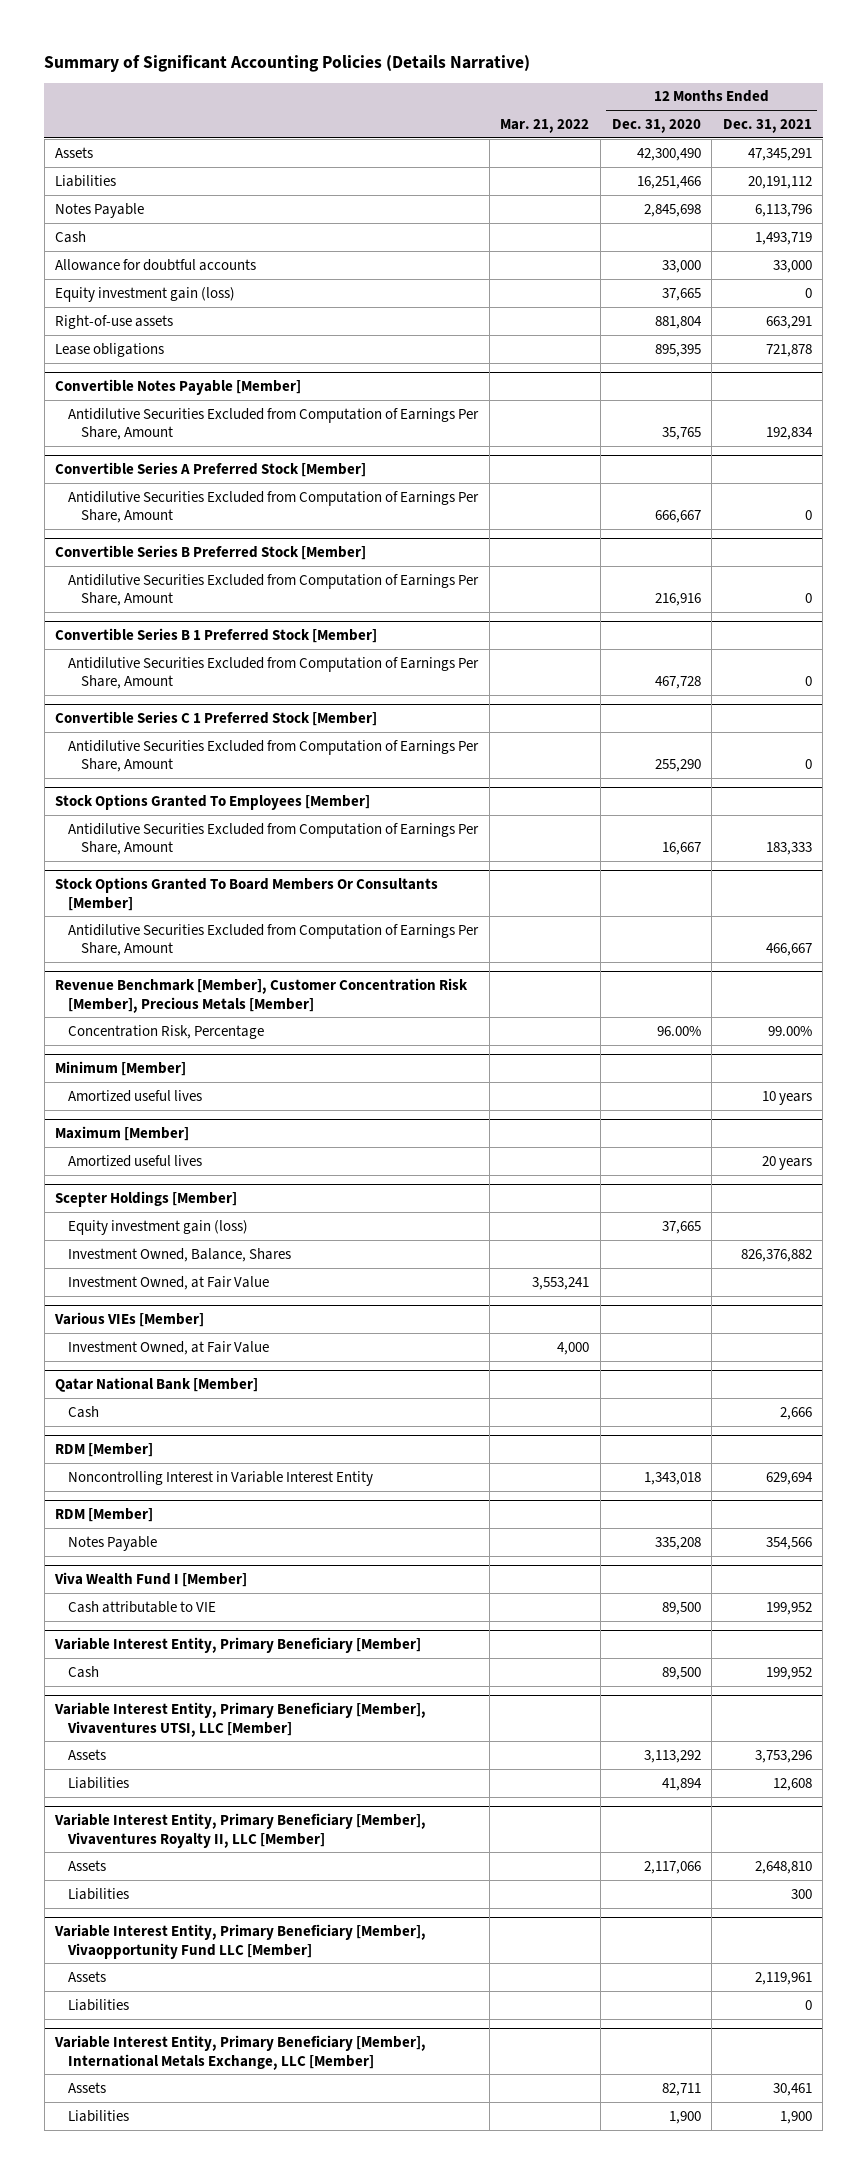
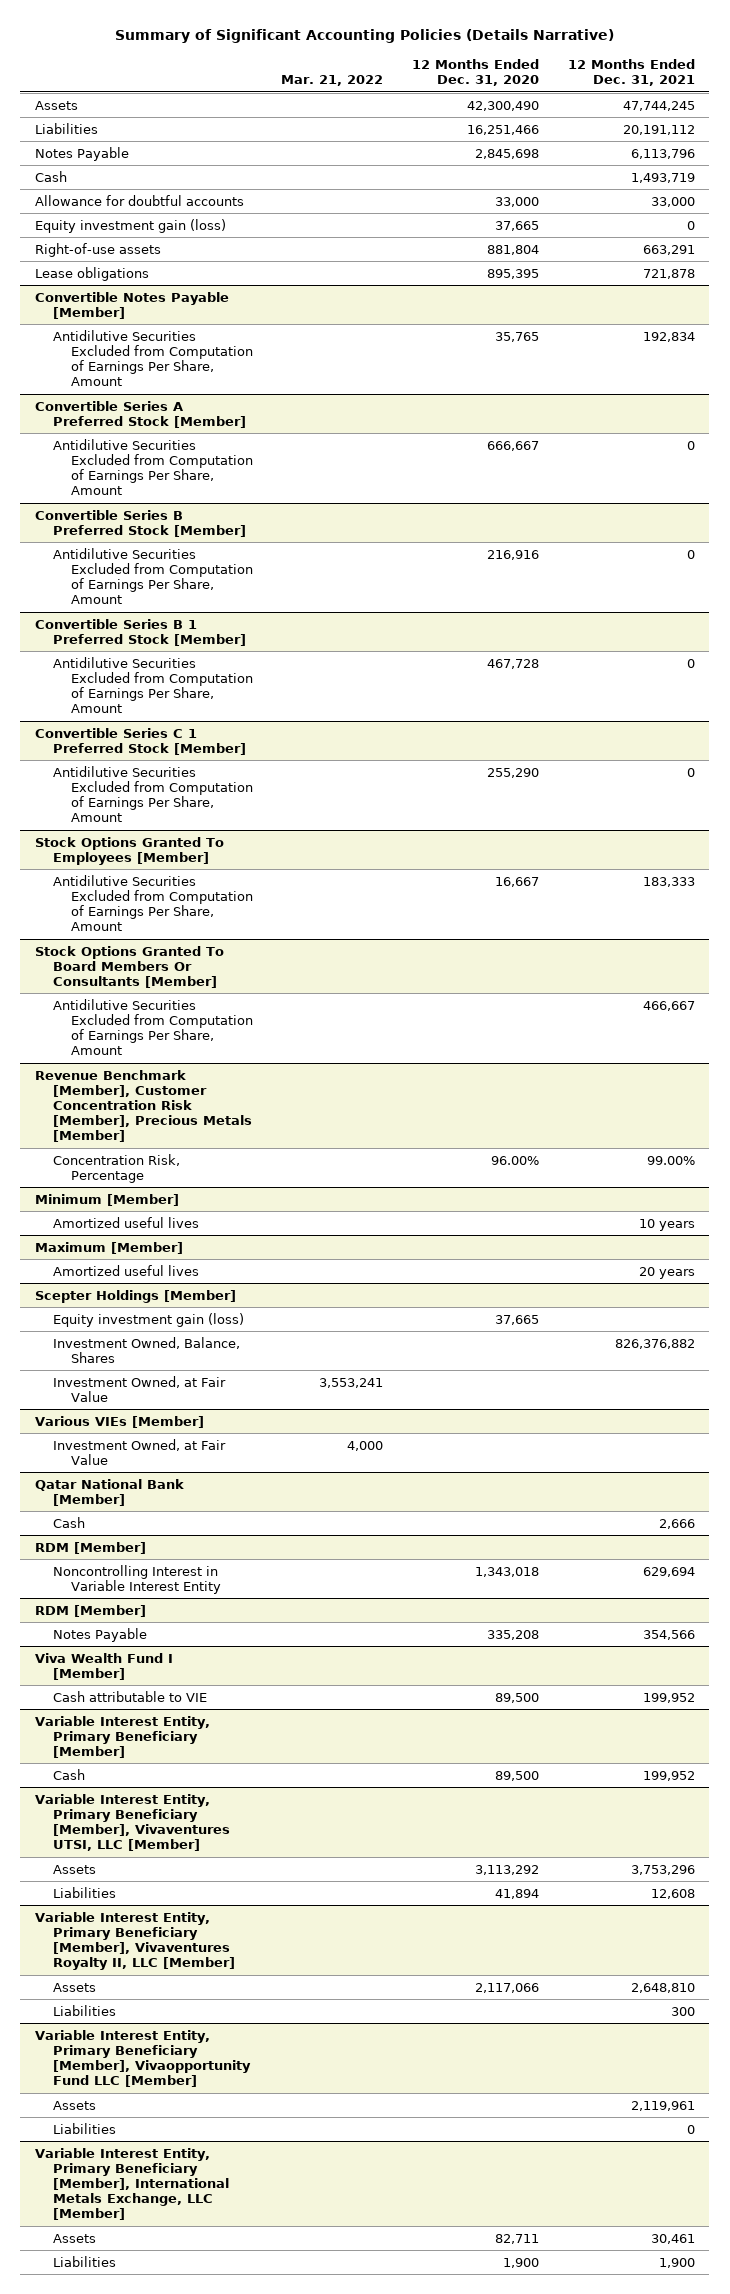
[747,147,812,161] 47,345,291 -> [622,100,695,111] 47,744,245

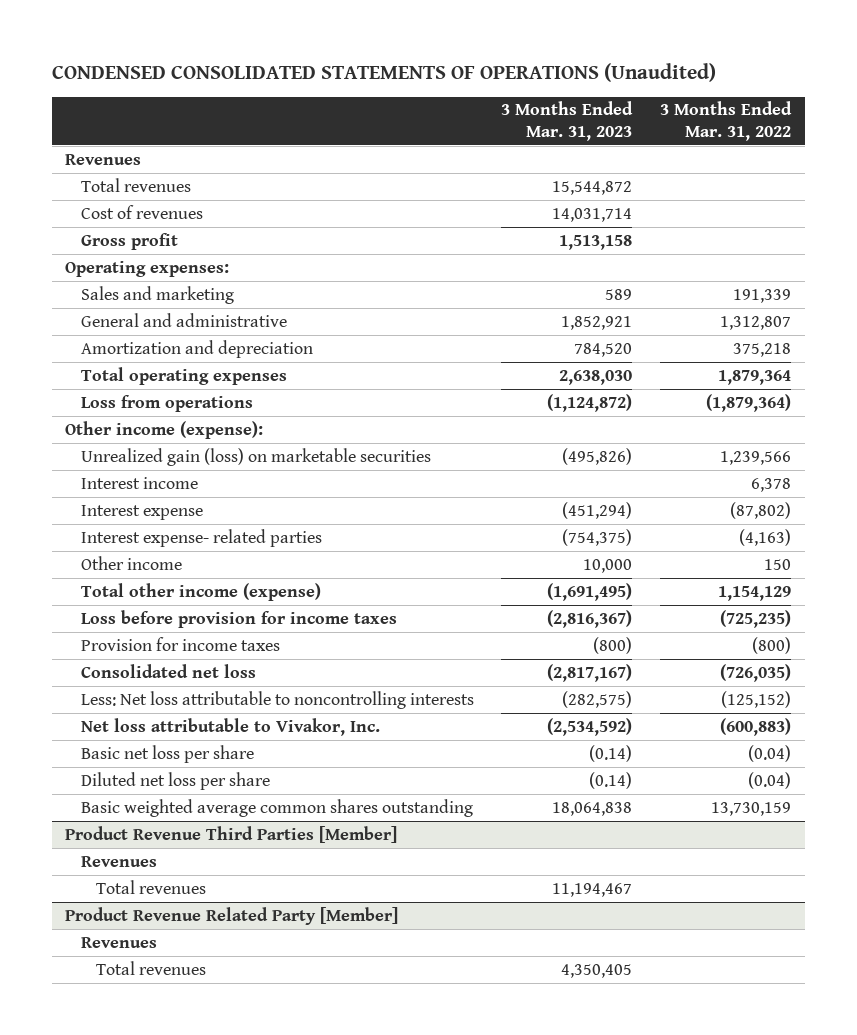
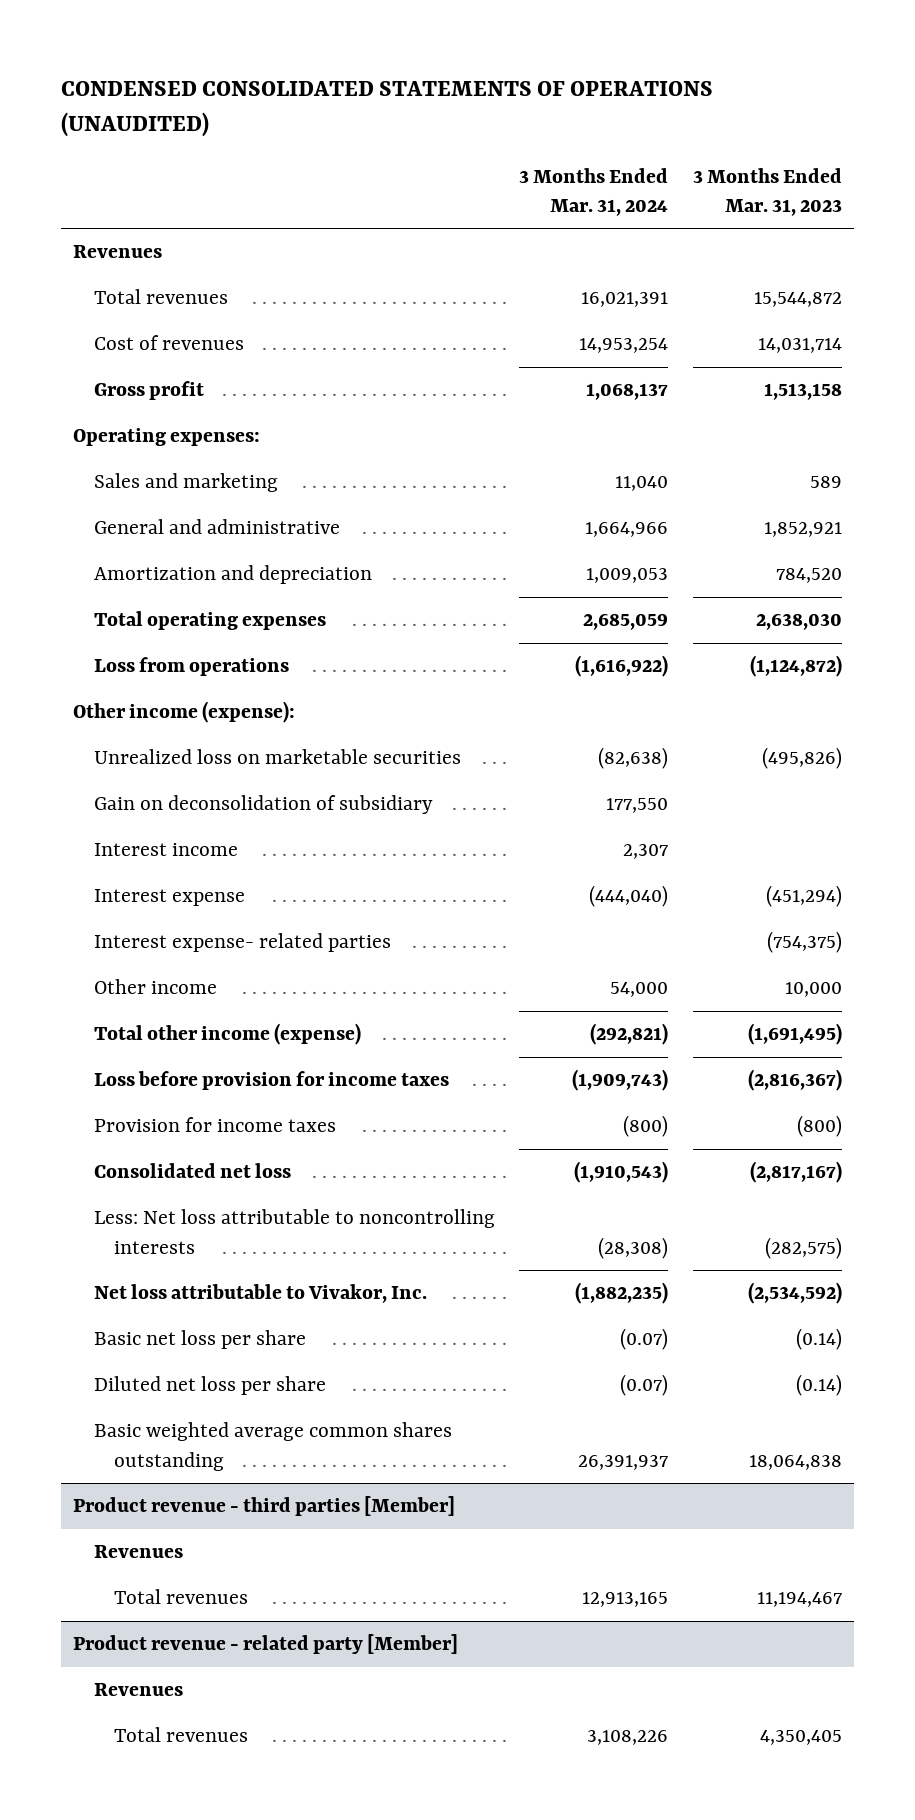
[51,62,716,82] CONDENSED CONSOLIDATED STATEMENTS OF OPERATIONS (Unaudited) -> [60,80,713,137] CONDENSED CONSOLIDATED STATEMENTS OF OPERATIONS (UNAUDITED)
[660,101,793,141] 3 Months Ended Mar. 31, 2022 -> none
none -> [519,167,669,216] 3 Months Ended Mar. 31, 2024
[80,447,431,466] Unrealized gain (loss) on marketable securities -> [93,749,461,765] Unrealized loss on marketable securities
none -> [93,795,433,815] Gain on deconsolidation of subsidiary
[65,825,398,843] Product Revenue Third Parties [Member] -> [73,1496,456,1517] Product revenue - third parties [Member]
[65,906,399,925] Product Revenue Related Party [Member] -> [73,1634,459,1655] Product revenue - related party [Member]

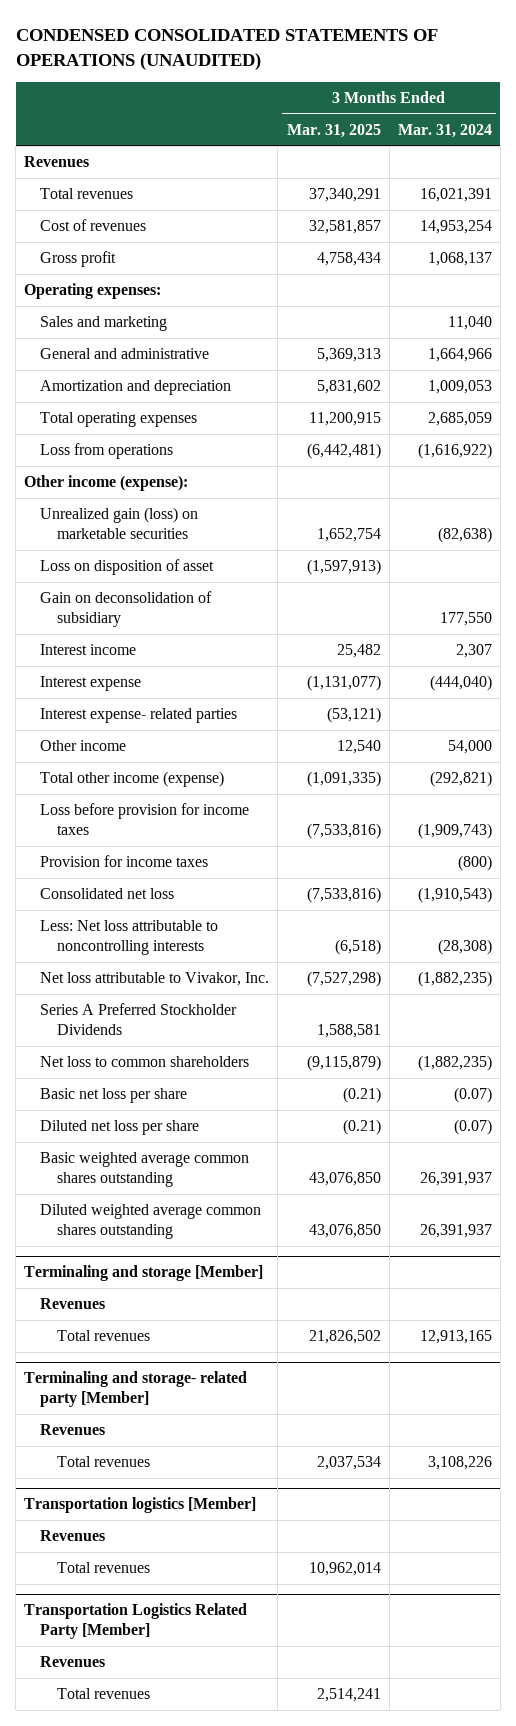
[692,167,842,216] 3 Months Ended Mar. 31, 2023 -> none
none -> [286,123,381,138] Mar. 31, 2025
[93,749,461,765] Unrealized loss on marketable securities -> [40,507,199,540] Unrealized gain (loss) on marketable securities
none -> [40,559,215,576] Loss on disposition of asset
none -> [40,1003,238,1036] Series A Preferred Stockholder Dividends
none -> [40,1056,250,1068] Net loss to common shareholders
[73,1496,456,1517] Product revenue - third parties [Member] -> none
none -> [40,1204,262,1240] Diluted weighted average common shares outstanding
none -> [24,1265,264,1282] Terminaling and storage [Member]
[73,1634,459,1655] Product revenue - related party [Member] -> none
none -> [24,1371,248,1408] Terminaling and storage- related party [Member]
none -> [24,1497,257,1514] Transportation logistics [Member]
none -> [40,1530,106,1542] Revenues
none -> [56,1562,150,1574] Total revenues
none -> [24,1603,248,1640] Transportation Logistics Related Party [Member]
none -> [40,1656,106,1668] Revenues
none -> [56,1688,150,1700] Total revenues

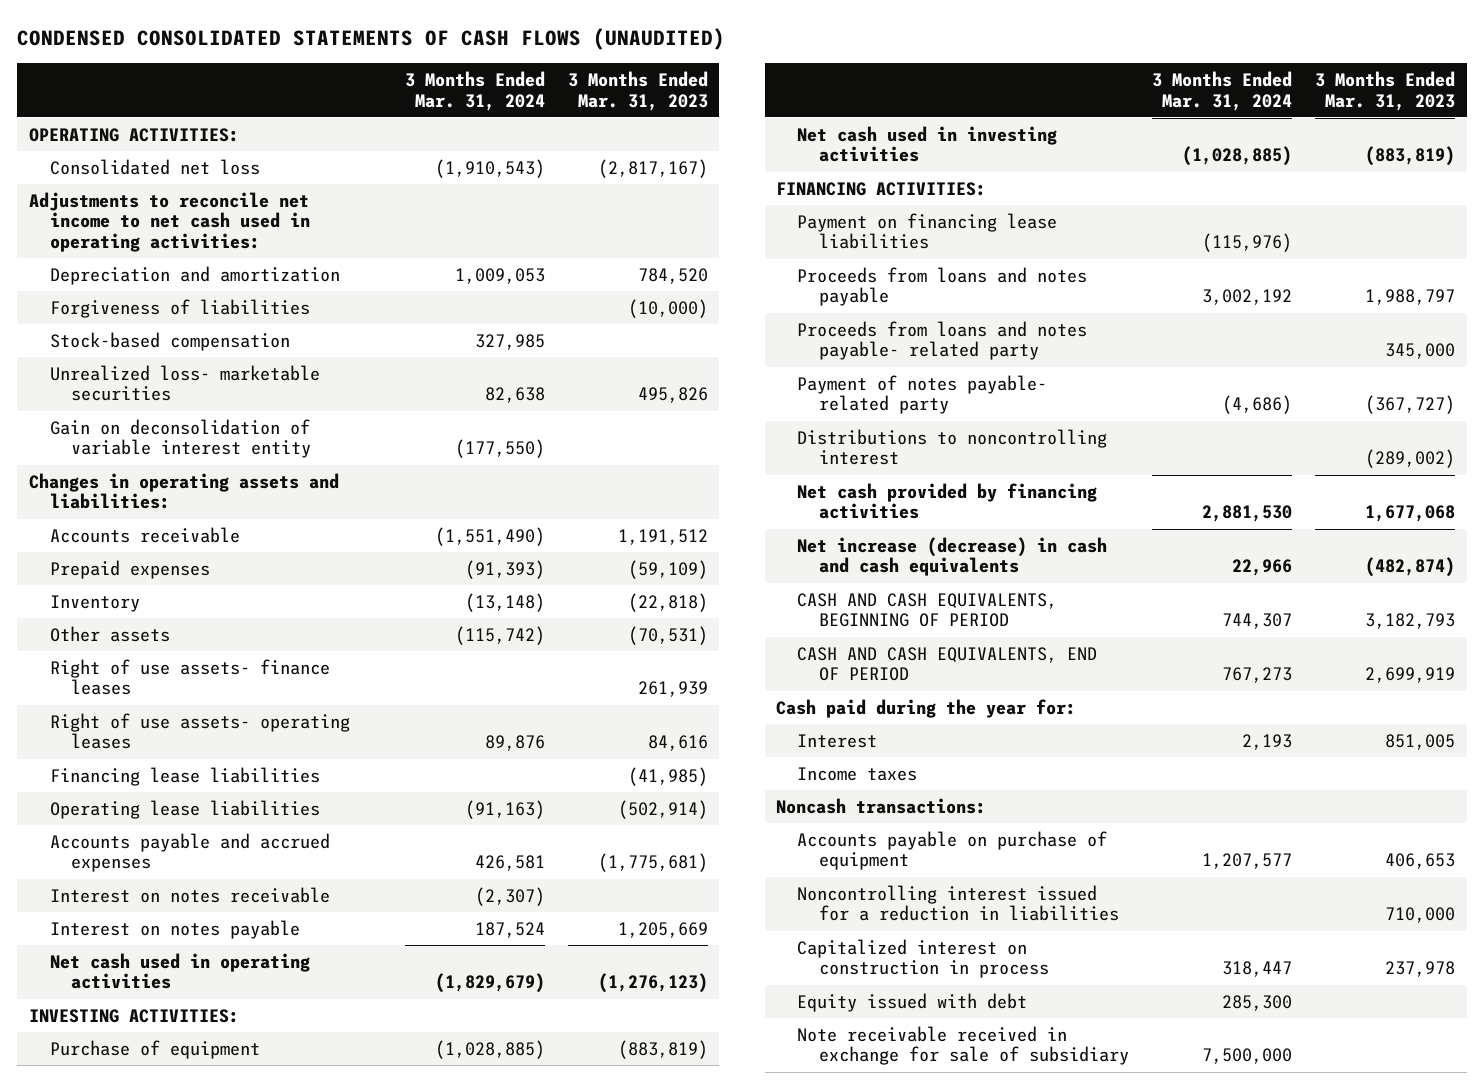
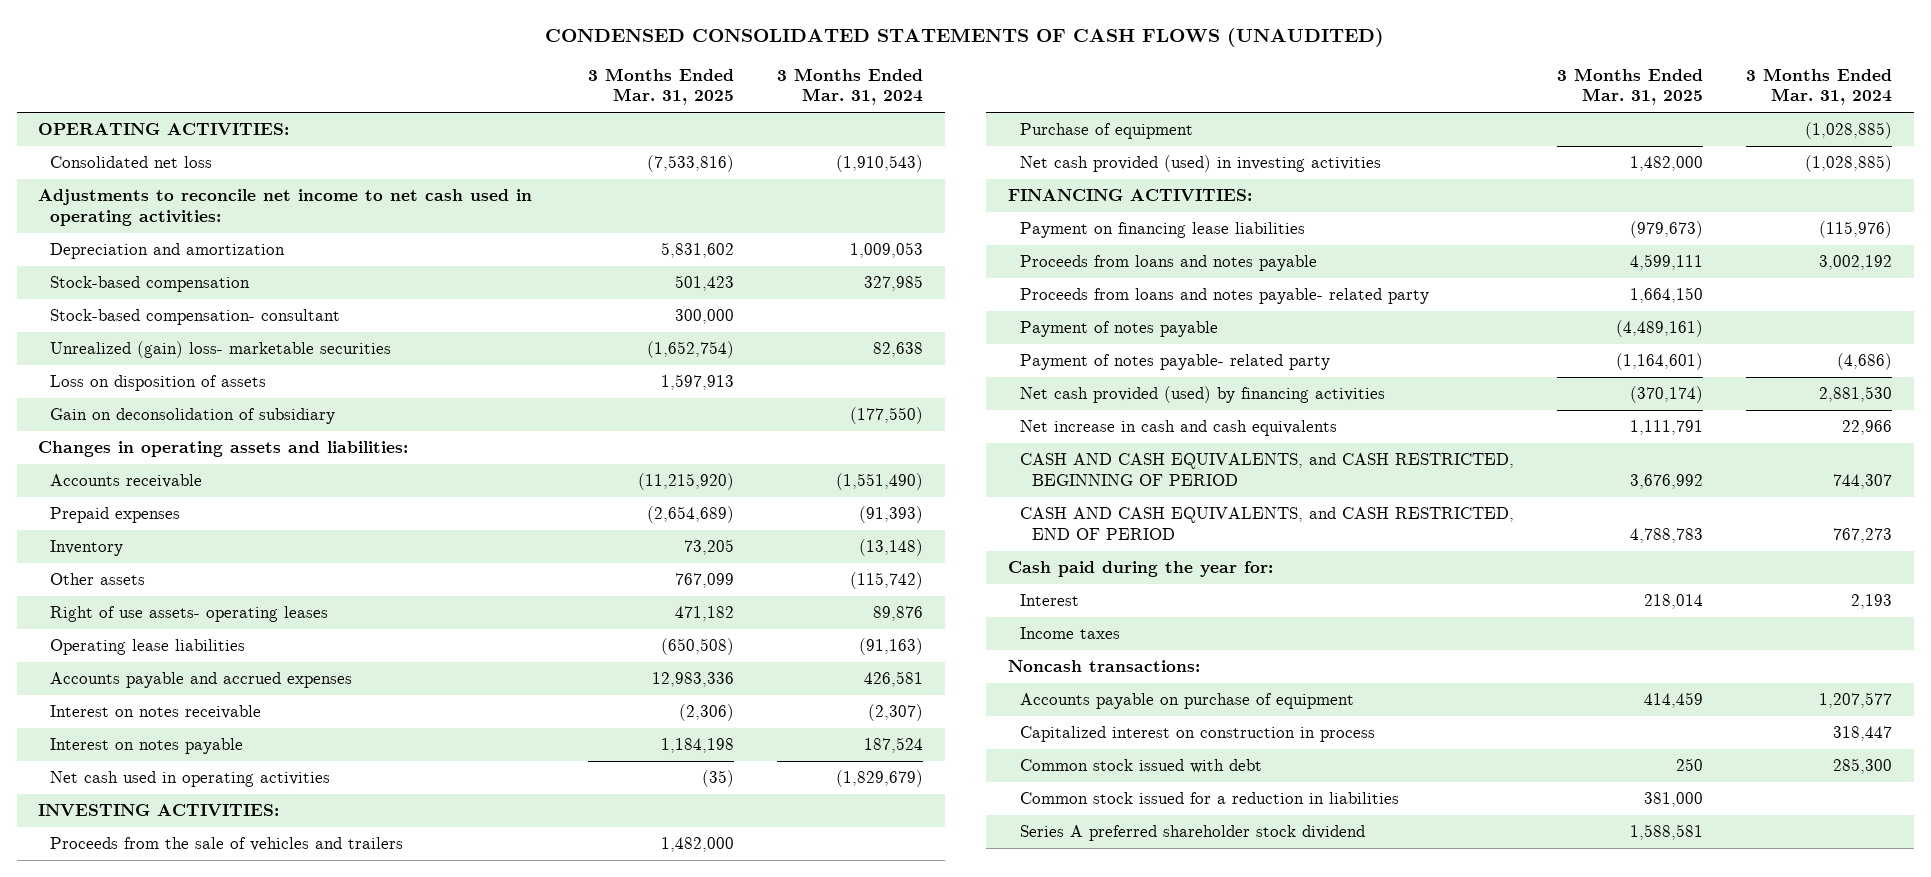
[567,70,708,111] 3 Months Ended Mar. 31, 2023 -> none
none -> [587,67,734,106] 3 Months Ended Mar. 31, 2025
[50,298,311,318] Forgiveness of liabilities -> none
none -> [50,309,341,326] Stock-based compensation- consultant
[50,364,321,402] Unrealized loss- marketable securities -> [50,341,392,359] Unrealized (gain) loss- marketable securities
none -> [50,375,267,392] Loss on disposition of assets
[50,418,312,459] Gain on deconsolidation of variable interest entity -> [50,408,336,425] Gain on deconsolidation of subsidiary
[50,658,331,696] Right of use assets- finance leases -> none
[50,766,321,786] Financing lease liabilities -> none
none -> [50,837,404,852] Proceeds from the sale of vehicles and trailers
[797,125,1058,163] Net cash used in investing activities -> [1019,155,1381,173] Net cash provided (used) in investing activities
none -> [1019,321,1218,338] Payment of notes payable
[797,428,1108,466] Distributions to noncontrolling interest -> none
[797,482,1098,520] Net cash provided by financing activities -> [1019,386,1385,404] Net cash provided (used) by financing activities
[797,536,1108,577] Net increase (decrease) in cash and cash equivalents -> [1019,420,1337,437] Net increase in cash and cash equivalents
[797,592,1058,628] CASH AND CASH EQUIVALENTS, BEGINNING OF PERIOD -> [1019,453,1514,486] CASH AND CASH EQUIVALENTS, and CASH RESTRICTED, BEGINNING OF PERIOD
[797,646,1098,682] CASH AND CASH EQUIVALENTS, END OF PERIOD -> [1019,507,1514,540] CASH AND CASH EQUIVALENTS, and CASH RESTRICTED, END OF PERIOD
[797,884,1119,922] Noncontrolling interest issued for a reduction in liabilities -> none
[797,1025,1129,1066] Note receivable received in exchange for sale of subsidiary -> none
[797,992,1028,1012] Equity issued with debt -> [1019,759,1262,774] Common stock issued with debt
none -> [1019,792,1399,805] Common stock issued for a reduction in liabilities
none -> [1019,825,1365,842] Series A preferred shareholder stock dividend

